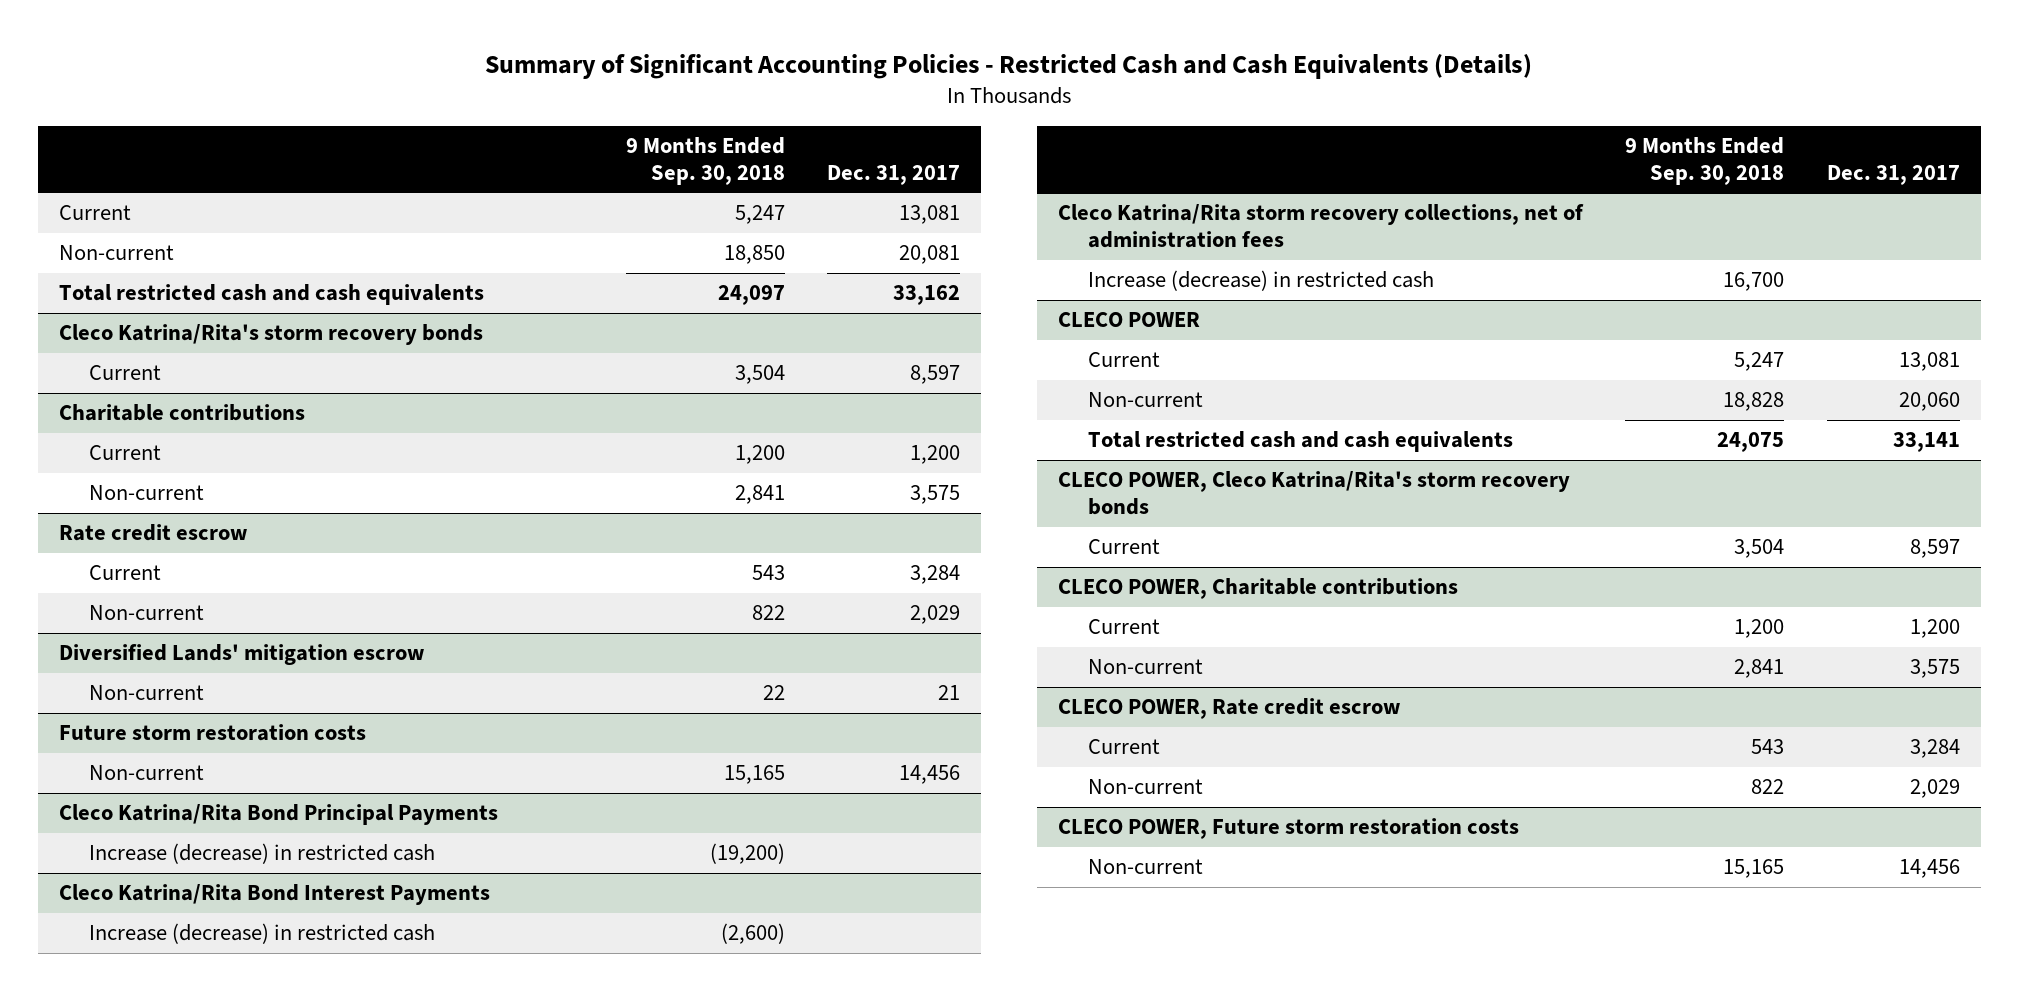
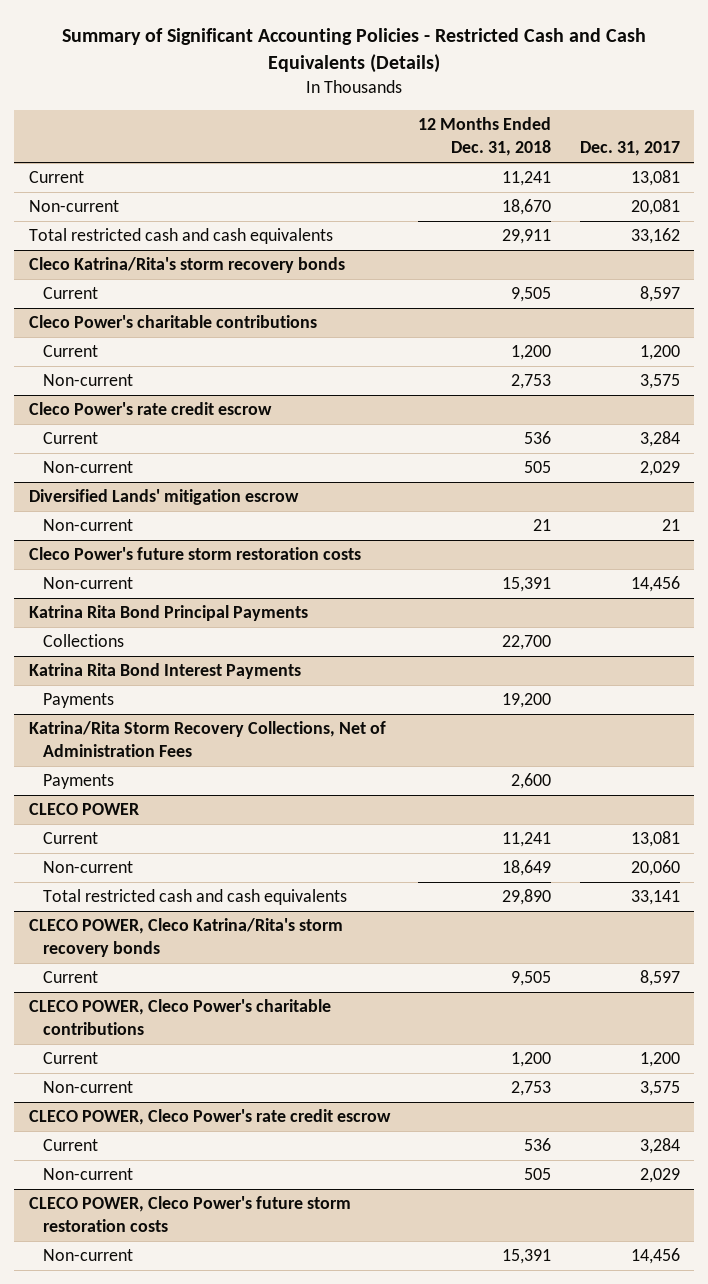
[626,136,786,185] 9 Months Ended Sep. 30, 2018 -> none
none -> [418,117,552,157] 12 Months Ended Dec. 31, 2018
[59,404,306,422] Charitable contributions -> [28,315,317,329] Cleco Power's charitable contributions
[59,524,248,542] Rate credit escrow -> [28,402,272,416] Cleco Power's rate credit escrow
[59,724,367,742] Future storm restoration costs -> [28,547,361,561] Cleco Power's future storm restoration costs
[88,843,435,865] Increase (decrease) in restricted cash -> none
[88,923,435,945] Increase (decrease) in restricted cash -> none
[1088,270,1435,292] Increase (decrease) in restricted cash -> none
[59,804,499,826] Cleco Katrina/Rita Bond Principal Payments -> [28,605,308,622] Katrina Rita Bond Principal Payments
none -> [42,634,124,648] Collections
[59,884,491,906] Cleco Katrina/Rita Bond Interest Payments -> [28,663,301,680] Katrina Rita Bond Interest Payments
none -> [42,693,114,709] Payments
[1058,204,1585,249] Cleco Katrina/Rita storm recovery collections, net of administration fees -> [28,721,386,758] Katrina/Rita Storm Recovery Collections, Net of Administration Fees
none -> [42,774,114,790] Payments
[1058,578,1459,600] CLECO POWER, Charitable contributions -> [28,999,331,1036] CLECO POWER, Cleco Power's charitable contributions
[1058,698,1401,720] CLECO POWER, Rate credit escrow -> [28,1109,391,1126] CLECO POWER, Cleco Power's rate credit escrow
[1058,818,1520,840] CLECO POWER, Future storm restoration costs -> [28,1196,351,1233] CLECO POWER, Cleco Power's future storm restoration costs

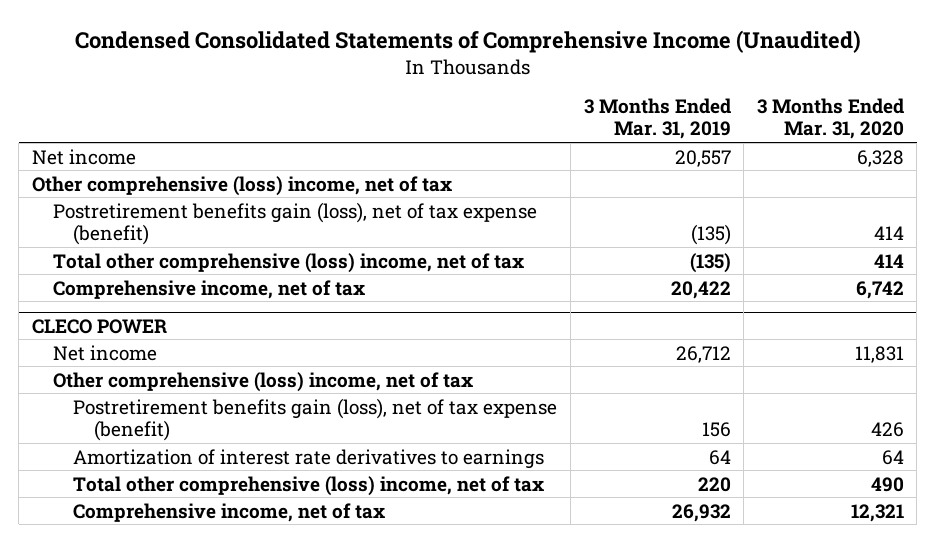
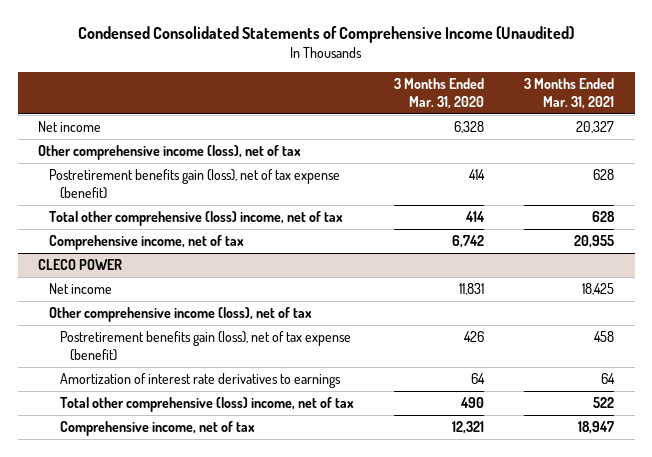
[583,98,731,140] 3 Months Ended Mar. 31, 2019 -> none
none -> [524,78,615,109] 3 Months Ended Mar. 31, 2021
[31,175,452,196] Other comprehensive (loss) income, net of tax -> [37,145,301,161] Other comprehensive income (loss), net of tax
[52,371,473,392] Other comprehensive (loss) income, net of tax -> [48,307,312,323] Other comprehensive income (loss), net of tax

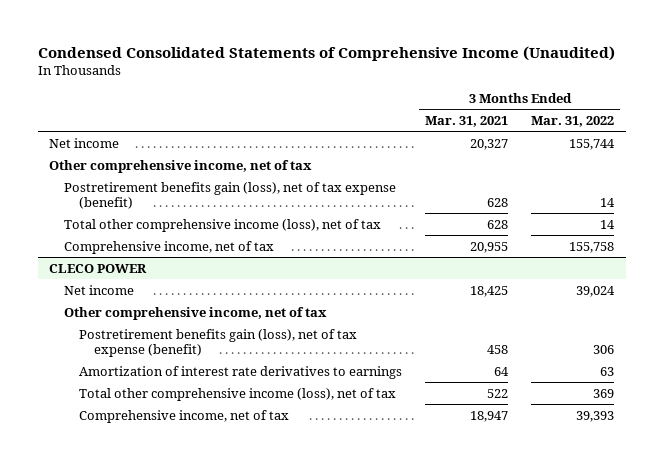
[394,78,485,109] 3 Months Ended Mar. 31, 2020 -> none
none -> [531,116,615,128] Mar. 31, 2022
[37,145,301,161] Other comprehensive income (loss), net of tax -> [49,159,313,173] Other comprehensive income, net of tax
[48,211,343,227] Total other comprehensive (loss) income, net of tax -> [64,218,382,232] Total other comprehensive income (loss), net of tax
[48,307,312,323] Other comprehensive income (loss), net of tax -> [64,306,328,320] Other comprehensive income, net of tax
[59,397,354,413] Total other comprehensive (loss) income, net of tax -> [79,387,397,401] Total other comprehensive income (loss), net of tax

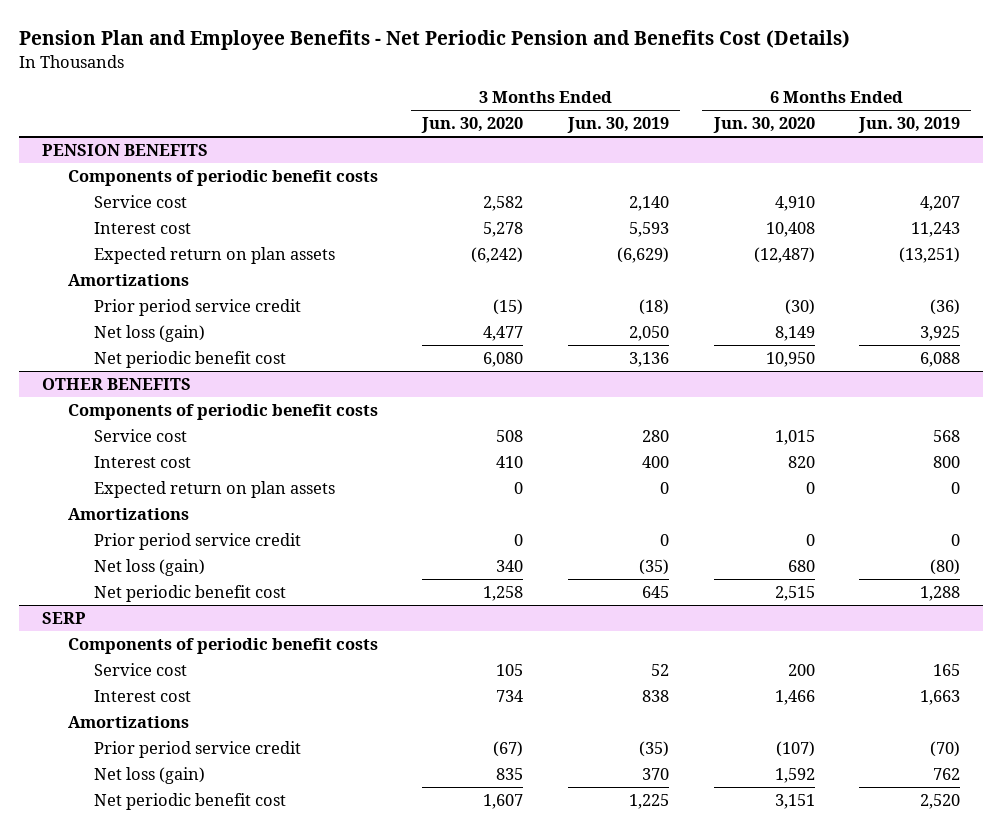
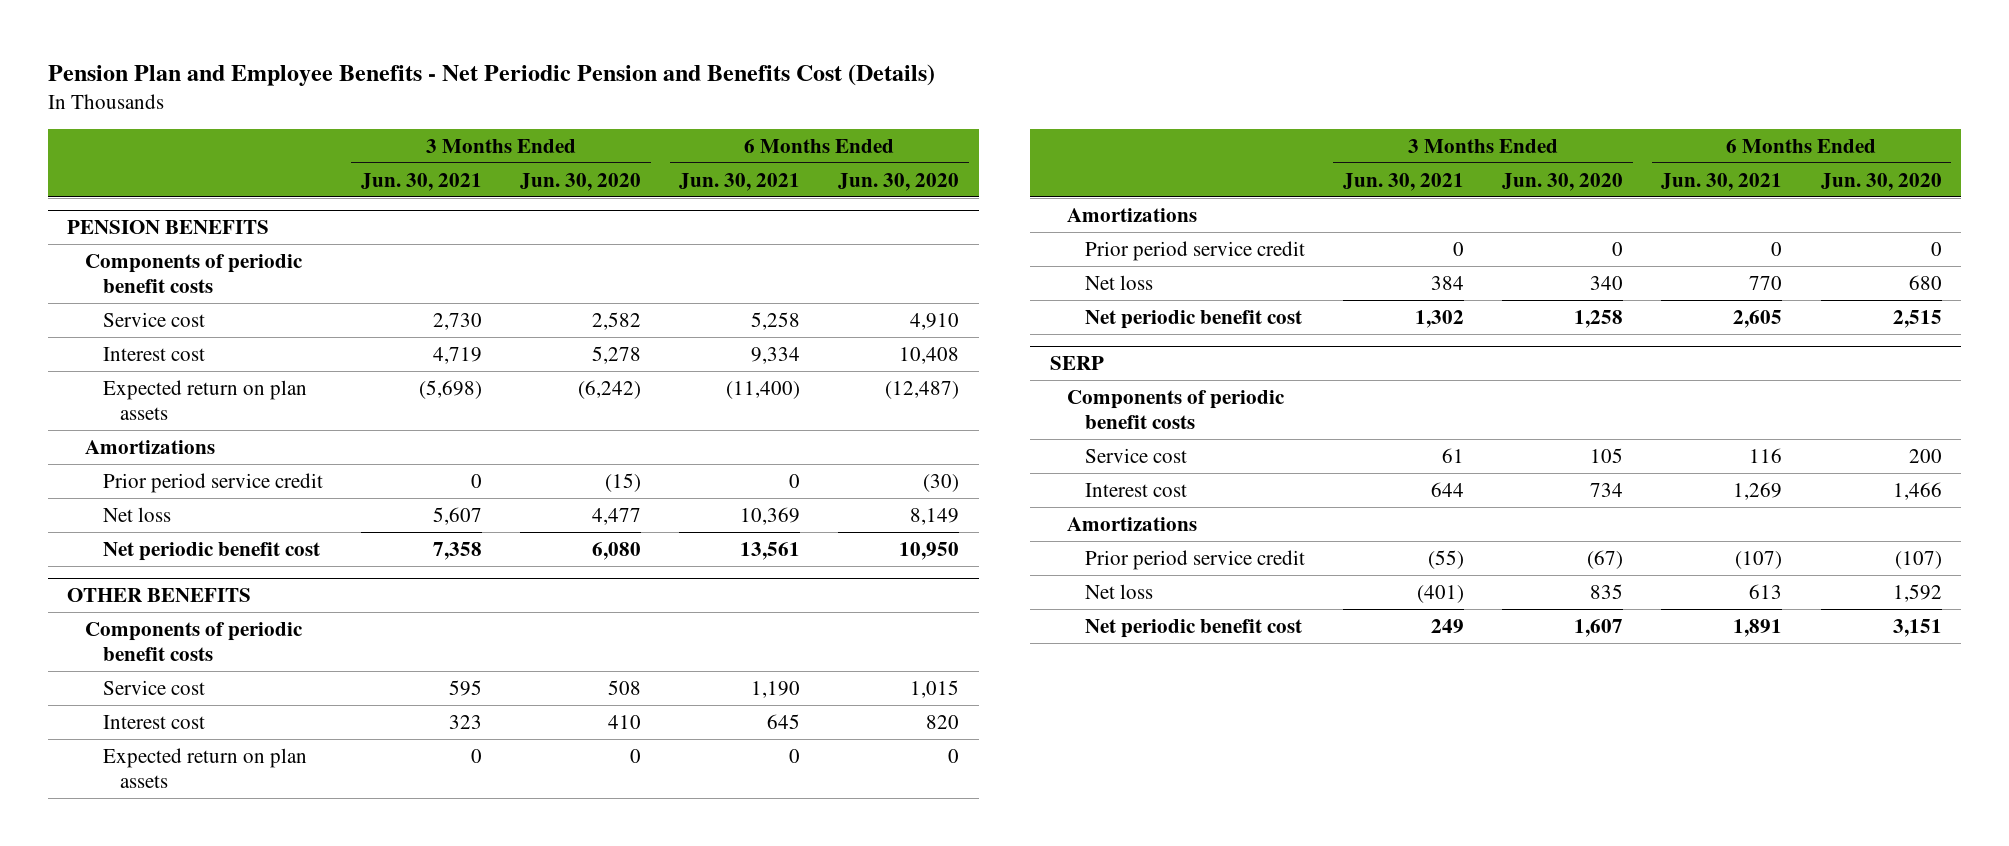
[566,117,669,134] Jun. 30, 2019 -> none
[858,117,961,134] Jun. 30, 2019 -> none
none -> [360,172,482,191] Jun. 30, 2021
none -> [679,172,801,191] Jun. 30, 2021
[93,324,205,342] Net loss (gain) -> [102,506,171,522] Net loss
[93,558,205,576] Net loss (gain) -> [1084,274,1153,290] Net loss
[93,766,205,784] Net loss (gain) -> [1084,583,1153,599] Net loss

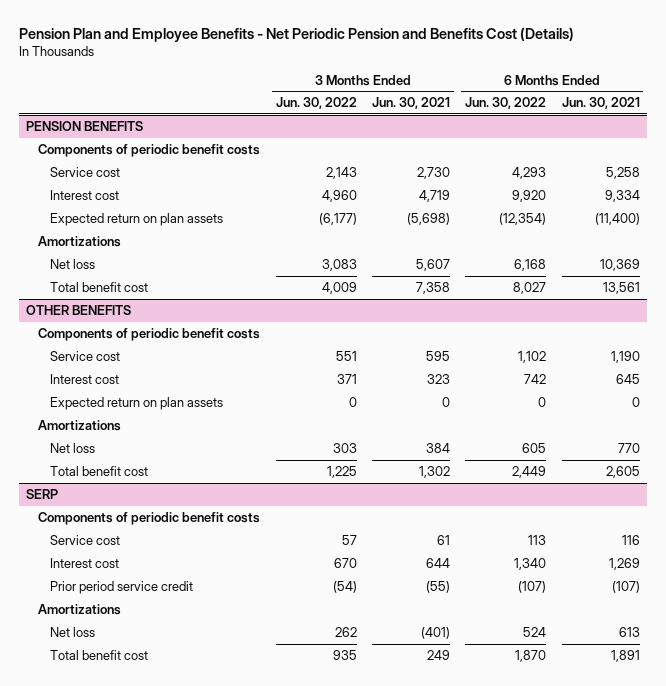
[520,172,642,191] Jun. 30, 2020 -> none
[838,172,960,191] Jun. 30, 2020 -> none
none -> [275,97,357,110] Jun. 30, 2022
none -> [465,97,547,110] Jun. 30, 2022
[102,472,323,493] Prior period service credit -> none
[102,541,320,561] Net periodic benefit cost -> [50,281,149,292] Total benefit cost
[1084,240,1305,261] Prior period service credit -> none
[1084,309,1302,329] Net periodic benefit cost -> [50,465,149,476] Total benefit cost
[1067,516,1198,531] Amortizations -> [38,603,122,615] Amortizations
[1084,618,1302,638] Net periodic benefit cost -> [50,649,149,660] Total benefit cost

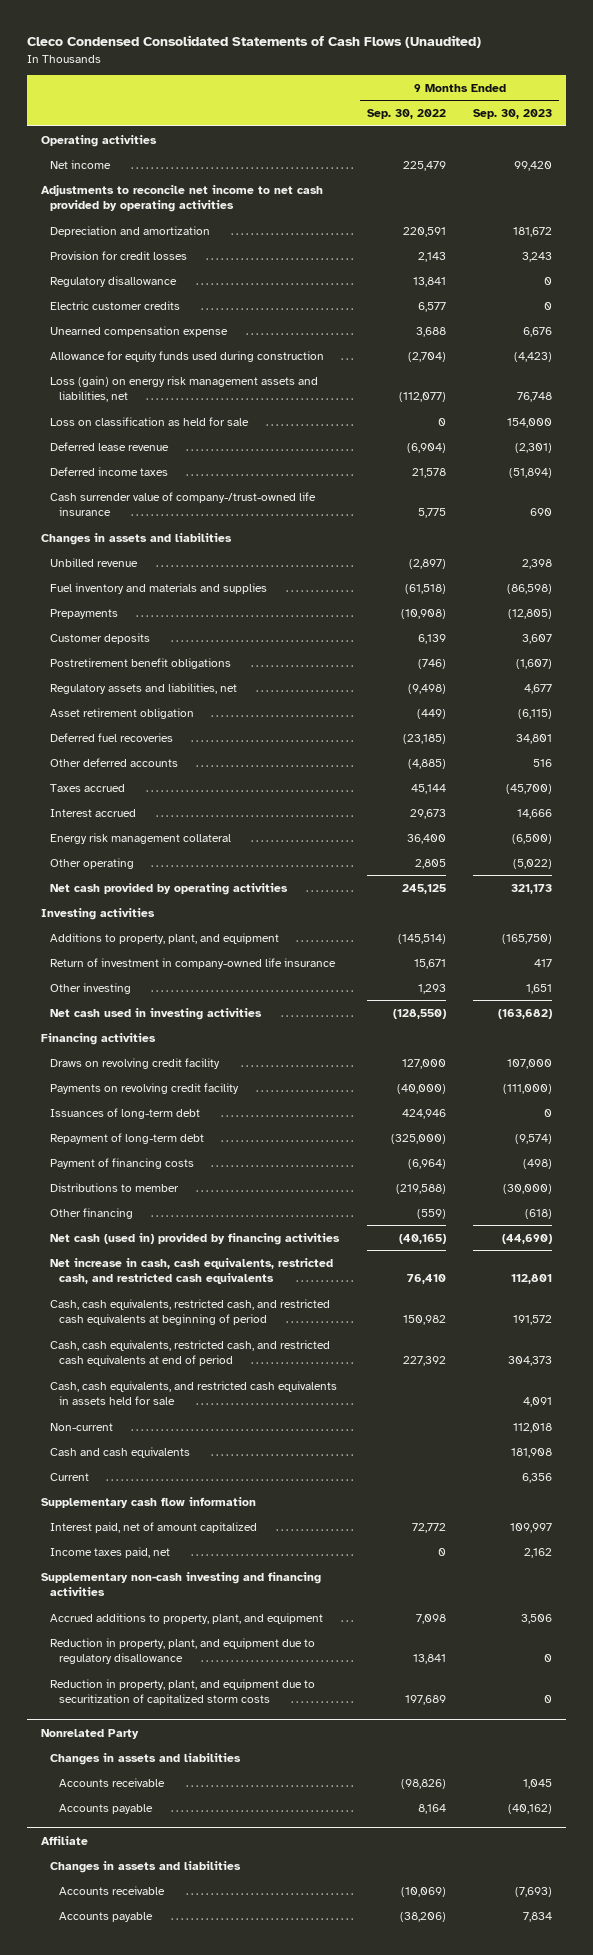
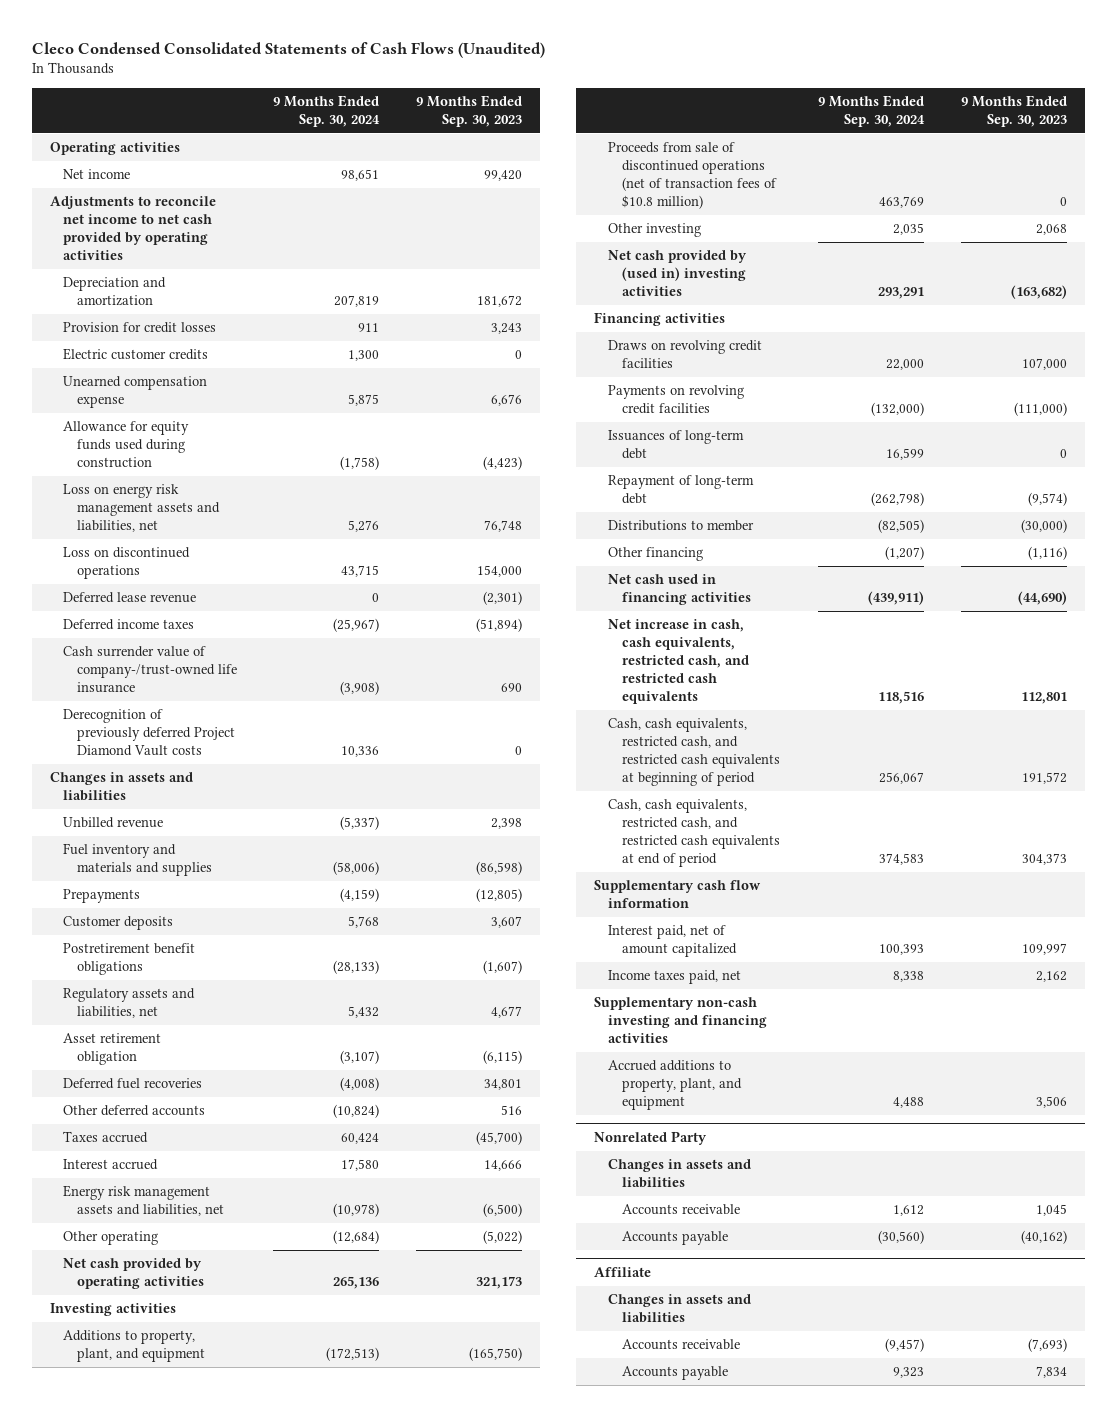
[366,108,446,119] Sep. 30, 2022 -> none
none -> [273,95,381,128] 9 Months Ended Sep. 30, 2024
[50,275,178,287] Regulatory disallowance -> none
[50,375,319,403] Loss (gain) on energy risk management assets and liabilities, net -> [63,484,221,532] Loss on energy risk management assets and liabilities, net
[50,416,250,426] Loss on classification as held for sale -> [63,547,191,580] Loss on discontinued operations
none -> [63,709,236,756] Derecognition of previously deferred Project Diamond Vault costs
[50,832,232,844] Energy risk management collateral -> [63,1185,225,1217] Energy risk management assets and liabilities, net
[50,957,337,969] Return of investment in company-owned life insurance -> none
none -> [608,142,777,209] Proceeds from sale of discontinued operations (net of transaction fees of $10.8 million)
[526,983,553,994] 1,651 -> [1035,224,1067,236] 2,068
[50,1007,263,1020] Net cash used in investing activities -> [608,250,748,296] Net cash provided by (used in) investing activities
[50,1057,221,1069] Draws on revolving credit facility -> [608,340,763,369] Draws on revolving credit facilities
[50,1082,240,1094] Payments on revolving credit facility -> [608,385,745,415] Payments on revolving credit facilities
[50,1157,195,1169] Payment of financing costs -> none
[525,1208,553,1219] (618) -> [1027,546,1067,561] (1,116)
[50,1232,341,1245] Net cash (used in) provided by financing activities -> [608,574,751,606] Net cash used in financing activities
[50,1380,338,1406] Cash, cash equivalents, and restricted cash equivalents in assets held for sale -> none
[50,1422,114,1431] Non-current -> none
[50,1446,191,1458] Cash and cash equivalents -> none
[50,1472,90,1481] Current -> none
[50,1637,316,1665] Reduction in property, plant, and equipment due to regulatory disallowance -> none
[50,1678,316,1706] Reduction in property, plant, and equipment due to securitization of capitalized storm costs -> none

